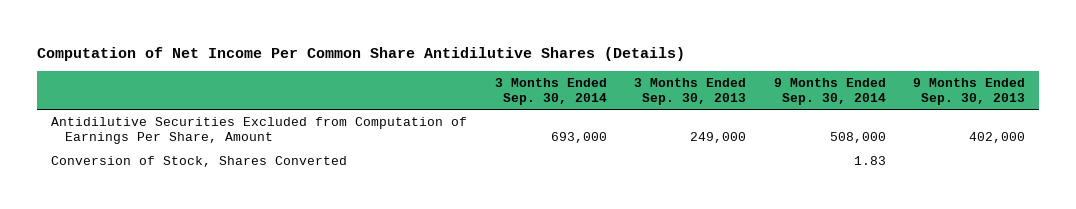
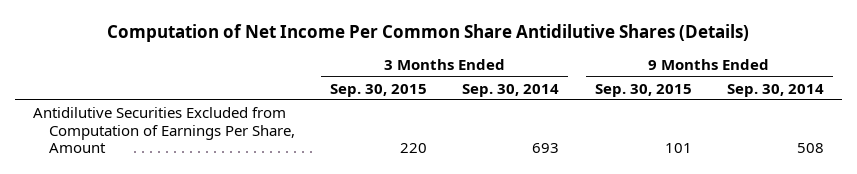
[634,77,747,106] 3 Months Ended Sep. 30, 2013 -> none
[913,77,1026,106] 9 Months Ended Sep. 30, 2013 -> none
none -> [330,83,428,97] Sep. 30, 2015
none -> [594,83,692,97] Sep. 30, 2015
[51,155,348,167] Conversion of Stock, Shares Converted -> none
[550,132,607,144] 693,000 -> [532,143,560,154] 693
[829,132,886,144] 508,000 -> [796,143,824,154] 508

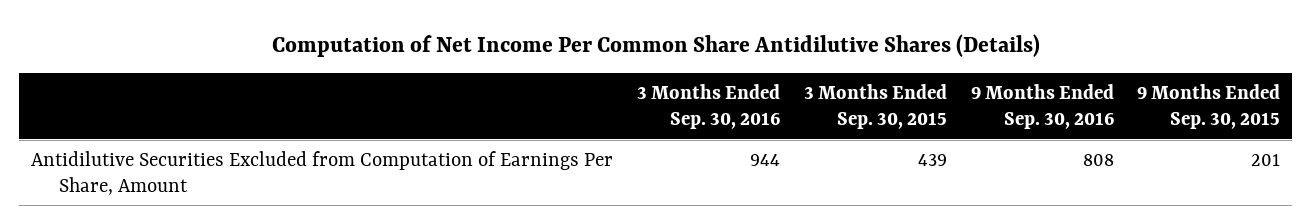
[462,83,560,97] Sep. 30, 2014 -> none
[726,83,824,97] Sep. 30, 2014 -> none
none -> [636,84,780,129] 3 Months Ended Sep. 30, 2016
none -> [970,84,1114,129] 9 Months Ended Sep. 30, 2016
[400,143,428,154] 220 -> [917,153,947,166] 439
[664,143,692,154] 101 -> [1251,153,1281,166] 201

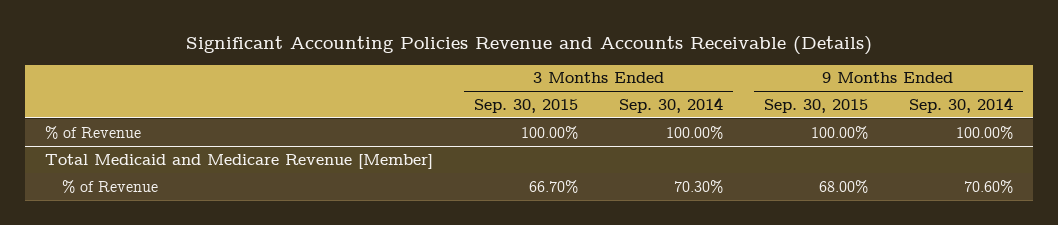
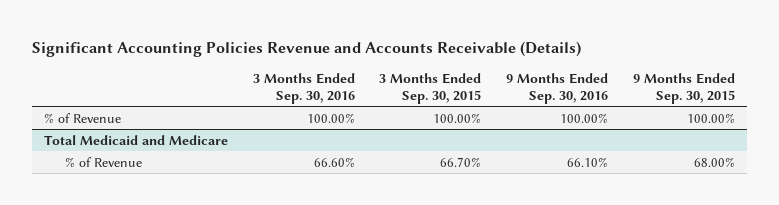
[619,96,724,113] Sep. 30, 2014 -> none
[908,96,1013,113] Sep. 30, 2014 -> none
none -> [252,73,355,104] 3 Months Ended Sep. 30, 2016
none -> [506,73,609,104] 9 Months Ended Sep. 30, 2016
[45,153,434,169] Total Medicaid and Medicare Revenue [Member] -> [44,134,229,145] Total Medicaid and Medicare

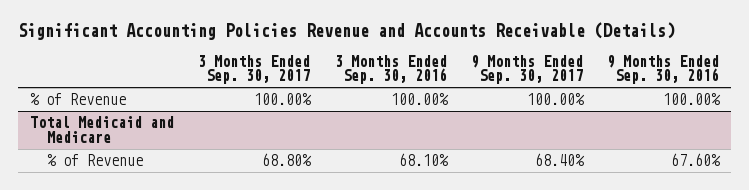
[379,73,482,104] 3 Months Ended Sep. 30, 2015 -> none
[632,73,735,104] 9 Months Ended Sep. 30, 2015 -> none
none -> [198,54,311,85] 3 Months Ended Sep. 30, 2017
none -> [470,54,583,85] 9 Months Ended Sep. 30, 2017
[313,156,355,167] 66.60% -> [398,153,449,167] 68.10%
[567,156,609,167] 66.10% -> [670,153,721,167] 67.60%

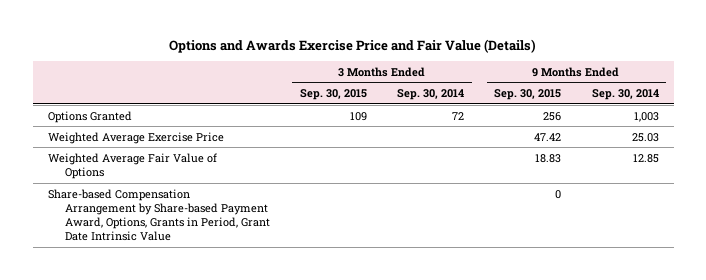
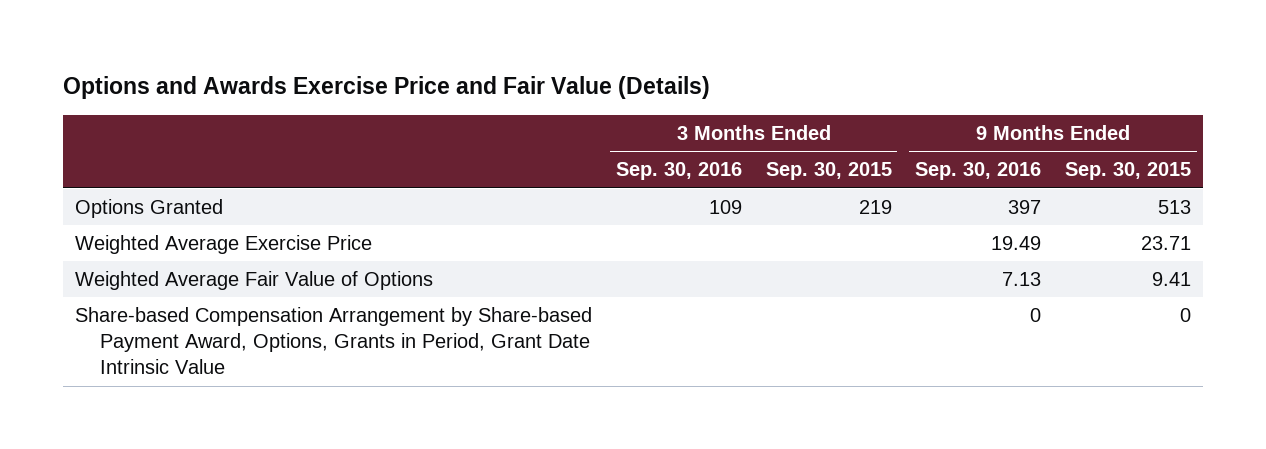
[397,89,465,101] Sep. 30, 2014 -> none
[591,89,659,101] Sep. 30, 2014 -> none
none -> [615,162,742,181] Sep. 30, 2016
none -> [915,162,1042,181] Sep. 30, 2016
[349,111,367,121] 109 -> [858,200,892,215] 219
[543,111,562,121] 256 -> [1158,200,1192,215] 513
[534,132,562,141] 47.42 -> [1141,236,1192,251] 23.71
[535,153,562,163] 18.83 -> [1152,272,1192,287] 9.41

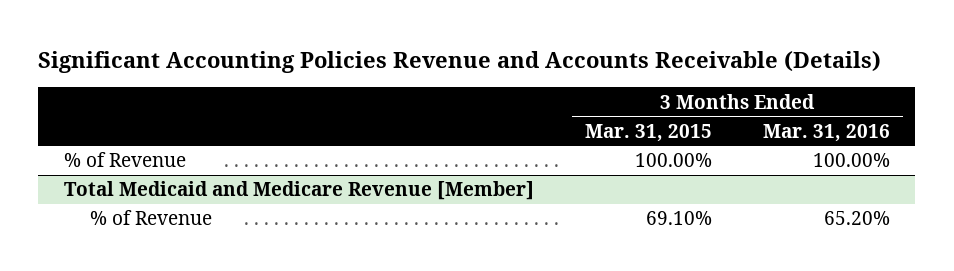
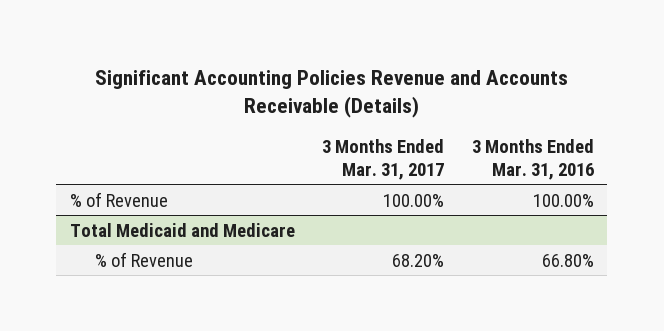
[584,123,712,142] Mar. 31, 2015 -> none
none -> [322,139,445,180] 3 Months Ended Mar. 31, 2017
[63,181,534,201] Total Medicaid and Medicare Revenue [Member] -> [70,222,296,237] Total Medicaid and Medicare
[823,211,890,226] 65.20% -> [541,253,594,267] 66.80%

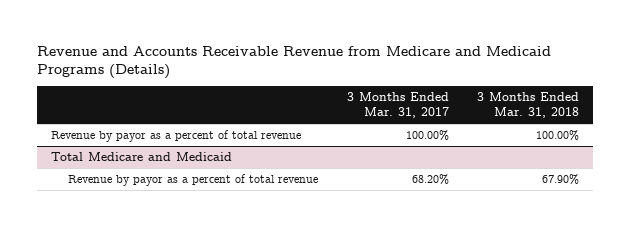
[94,69,568,119] Significant Accounting Policies Revenue and Accounts Receivable (Details) -> [36,45,551,80] Revenue and Accounts Receivable Revenue from Medicare and Medicaid Programs (Details)
[471,139,594,180] 3 Months Ended Mar. 31, 2016 -> none
none -> [477,92,580,119] 3 Months Ended Mar. 31, 2018
[70,191,169,207] % of Revenue -> [51,129,302,142] Revenue by payor as a percent of total revenue
[70,222,296,237] Total Medicaid and Medicare -> [51,151,233,161] Total Medicare and Medicaid
[94,251,193,267] % of Revenue -> [68,173,319,186] Revenue by payor as a percent of total revenue

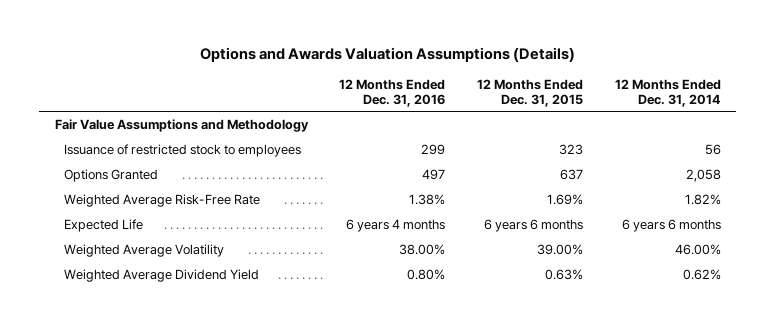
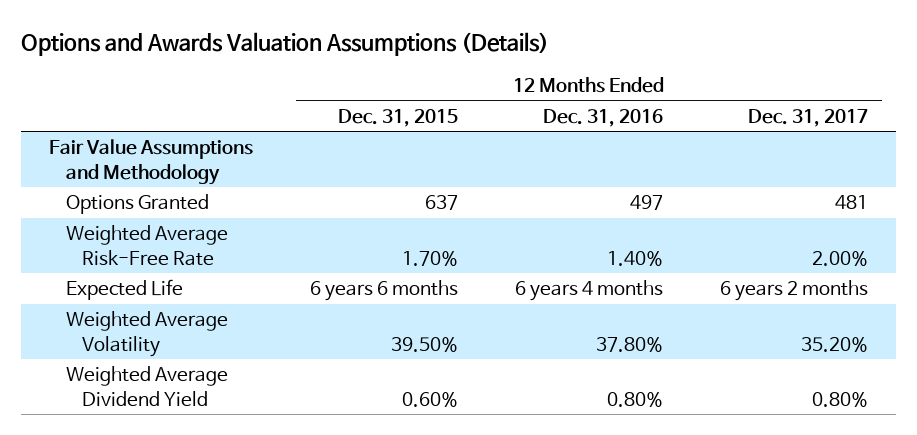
[614,78,721,107] 12 Months Ended Dec. 31, 2014 -> none
none -> [747,108,868,127] Dec. 31, 2017
[64,143,302,157] Issuance of restricted stock to employees -> none
[409,193,446,205] 1.38% -> [606,250,663,266] 1.40%
[546,193,583,205] 1.69% -> [402,250,459,266] 1.70%
[399,243,446,255] 38.00% -> [595,336,663,352] 37.80%
[536,243,583,255] 39.00% -> [391,336,459,352] 39.50%
[544,268,583,280] 0.63% -> [402,391,459,407] 0.60%

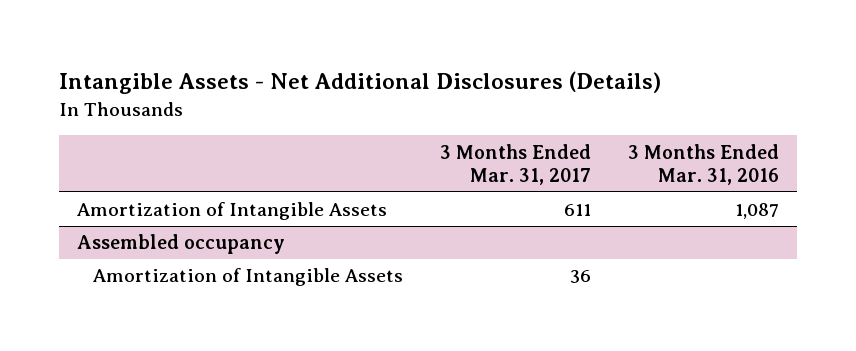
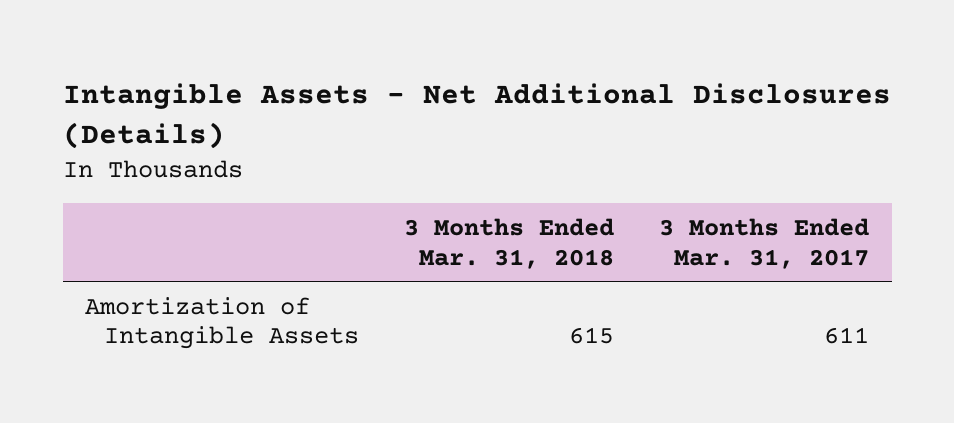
[627,143,779,185] 3 Months Ended Mar. 31, 2016 -> none
none -> [404,217,615,269] 3 Months Ended Mar. 31, 2018
[77,234,286,255] Assembled occupancy -> none
[93,268,404,287] Amortization of Intangible Assets -> none

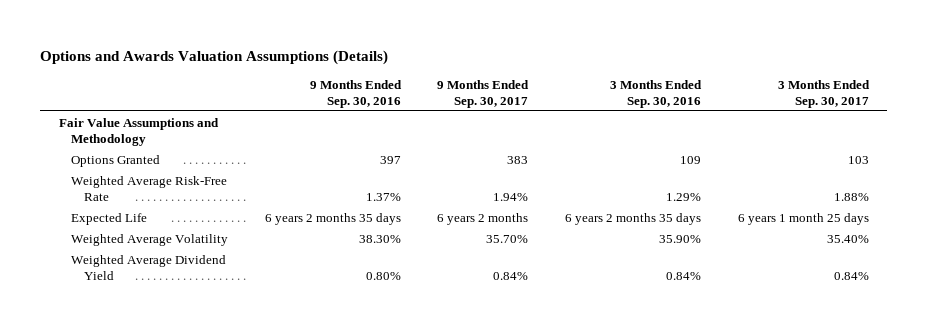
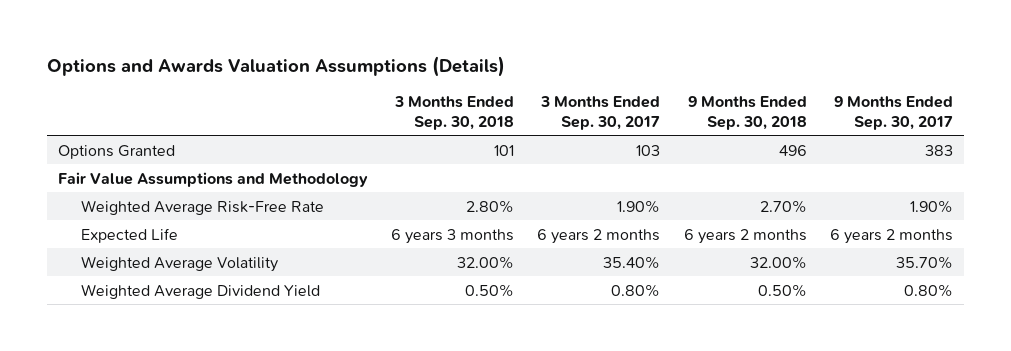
[309,79,402,108] 9 Months Ended Sep. 30, 2016 -> none
[610,79,703,108] 3 Months Ended Sep. 30, 2016 -> none
none -> [394,96,515,130] 3 Months Ended Sep. 30, 2018
none -> [687,96,807,130] 9 Months Ended Sep. 30, 2018
[58,117,219,146] Fair Value Assumptions and Methodology -> [58,171,369,187] Fair Value Assumptions and Methodology
[493,192,529,201] 1.94% -> [909,199,953,213] 1.90%
[833,192,869,201] 1.88% -> [617,199,661,213] 1.90%
[737,212,869,225] 6 years 1 month 25 days -> [537,228,661,244] 6 years 2 months
[493,271,529,280] 0.84% -> [903,283,953,297] 0.80%
[833,271,869,280] 0.84% -> [611,283,661,297] 0.80%

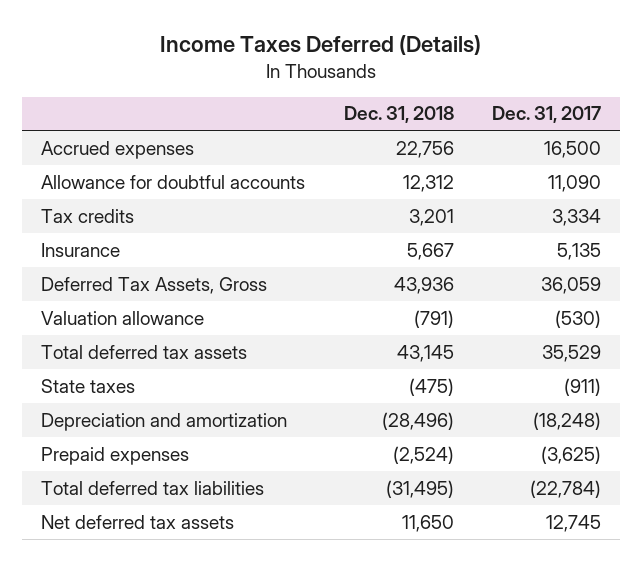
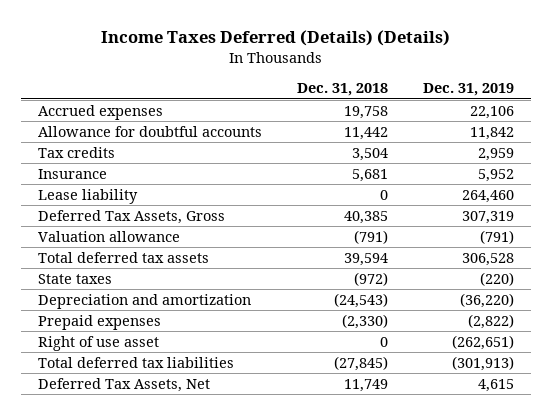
[160,34,482,55] Income Taxes Deferred (Details) -> [101,30,451,47] Income Taxes Deferred (Details) (Details)
[491,106,601,124] Dec. 31, 2017 -> none
none -> [422,83,514,97] Dec. 31, 2019
[395,140,454,158] 22,756 -> [344,105,389,119] 19,758
[402,174,454,192] 12,312 -> [344,126,389,140] 11,442
[408,208,454,226] 3,201 -> [352,147,389,161] 3,504
[406,242,454,260] 5,667 -> [352,168,389,182] 5,681
none -> [38,188,139,204] Lease liability
[393,276,454,294] 43,936 -> [344,210,389,224] 40,385
[396,344,454,362] 43,145 -> [344,252,389,266] 39,594
[408,377,454,396] (475) -> [354,271,389,286] (972)
[381,411,454,430] (28,496) -> [334,292,389,308] (24,543)
[392,445,454,464] (2,524) -> [342,313,389,329] (2,330)
none -> [38,335,160,351] Right of use asset
[385,479,454,498] (31,495) -> [334,355,389,371] (27,845)
[41,514,235,529] Net deferred tax assets -> [38,377,211,392] Deferred Tax Assets, Net
[401,514,454,532] 11,650 -> [344,378,389,392] 11,749

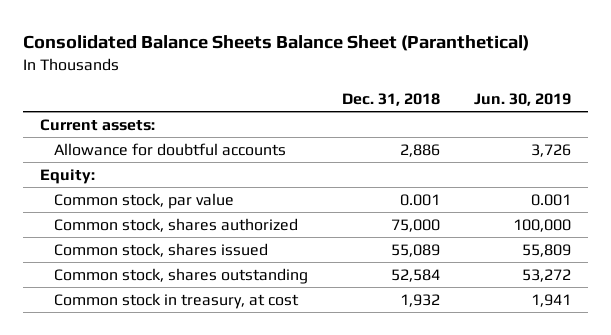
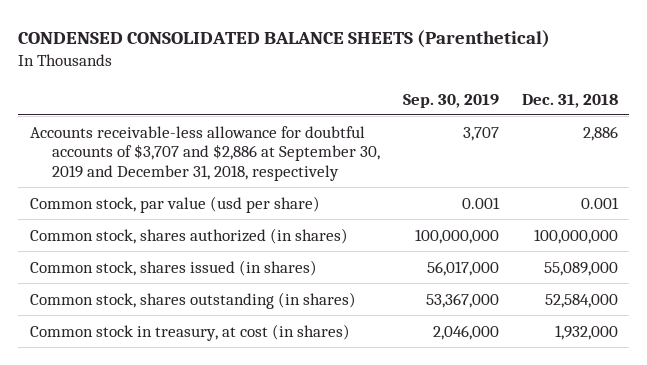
[23,35,530,52] Consolidated Balance Sheets Balance Sheet (Paranthetical) -> [18,29,551,48] CONDENSED CONSOLIDATED BALANCE SHEETS (Parenthetical)
[473,92,571,106] Jun. 30, 2019 -> none
none -> [402,93,499,108] Sep. 30, 2019
[40,118,156,131] Current assets: -> none
[40,168,96,184] Equity: -> none
[53,142,286,156] Allowance for doubtful accounts -> [29,125,380,182] Accounts receivable-less allowance for doubtful accounts of $3,707 and $2,886 at September 30, 2019 and December 31, 2018, respectively
[53,192,234,209] Common stock, par value -> [29,195,320,213] Common stock, par value (usd per share)
[53,217,298,232] Common stock, shares authorized -> [29,227,348,244] Common stock, shares authorized (in shares)
[390,218,440,232] 75,000 -> [533,228,618,244] 100,000,000
[53,242,268,257] Common stock, shares issued -> [29,259,317,276] Common stock, shares issued (in shares)
[390,243,440,257] 55,089 -> [543,261,618,276] 55,089,000
[53,267,308,284] Common stock, shares outstanding -> [29,291,356,309] Common stock, shares outstanding (in shares)
[390,268,440,282] 52,584 -> [544,293,618,308] 52,584,000
[53,292,299,309] Common stock in treasury, at cost -> [29,323,350,341] Common stock in treasury, at cost (in shares)
[399,293,440,307] 1,932 -> [554,324,618,340] 1,932,000

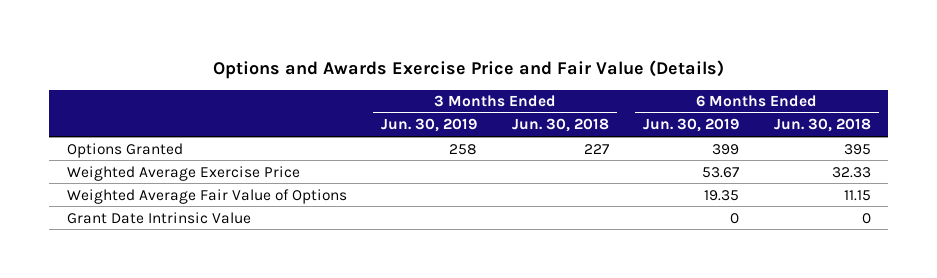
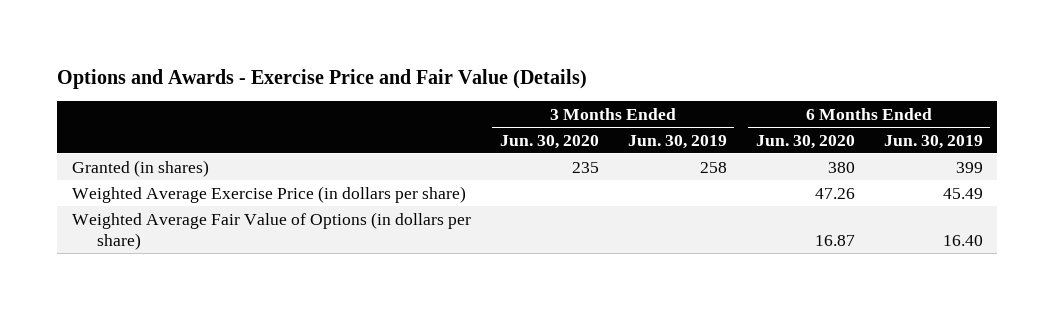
[212,59,724,79] Options and Awards Exercise Price and Fair Value (Details) -> [56,68,587,89] Options and Awards - Exercise Price and Fair Value (Details)
[511,118,609,133] Jun. 30, 2018 -> none
[773,118,871,133] Jun. 30, 2018 -> none
none -> [499,134,599,149] Jun. 30, 2020
none -> [755,134,855,149] Jun. 30, 2020
[66,211,251,224] Grant Date Intrinsic Value -> none
[66,142,183,158] Options Granted -> [71,159,209,177] Granted (in shares)
[66,165,300,181] Weighted Average Exercise Price -> [71,185,466,203] Weighted Average Exercise Price (in dollars per share)
[702,166,740,178] 53.67 -> [942,187,983,199] 45.49
[66,188,347,204] Weighted Average Fair Value of Options -> [71,211,471,250] Weighted Average Fair Value of Options (in dollars per share)
[704,189,740,201] 19.35 -> [942,234,983,246] 16.40

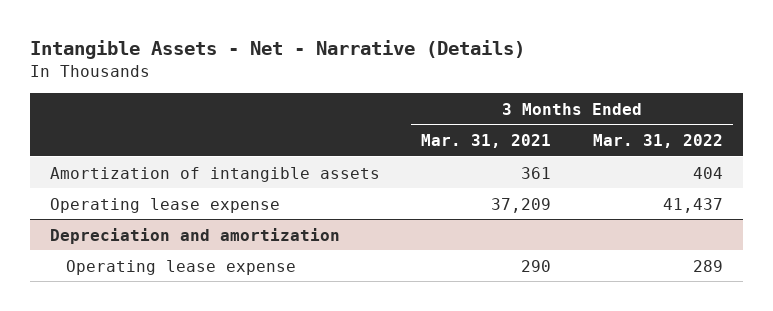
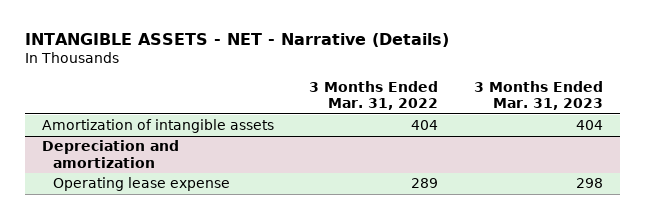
[29,39,525,59] Intangible Assets - Net - Narrative (Details) -> [24,33,449,48] INTANGIBLE ASSETS - NET - Narrative (Details)
[421,134,552,149] Mar. 31, 2021 -> none
none -> [473,80,603,111] 3 Months Ended Mar. 31, 2023
[50,197,281,213] Operating lease expense -> none

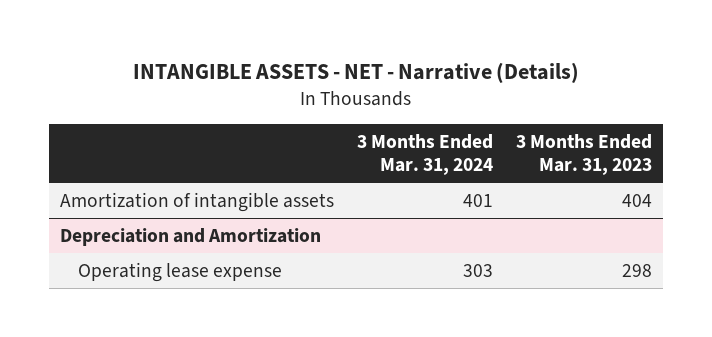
[309,80,439,111] 3 Months Ended Mar. 31, 2022 -> none
none -> [357,133,494,176] 3 Months Ended Mar. 31, 2024
[42,140,180,168] Depreciation and amortization -> [60,227,322,246] Depreciation and Amortization

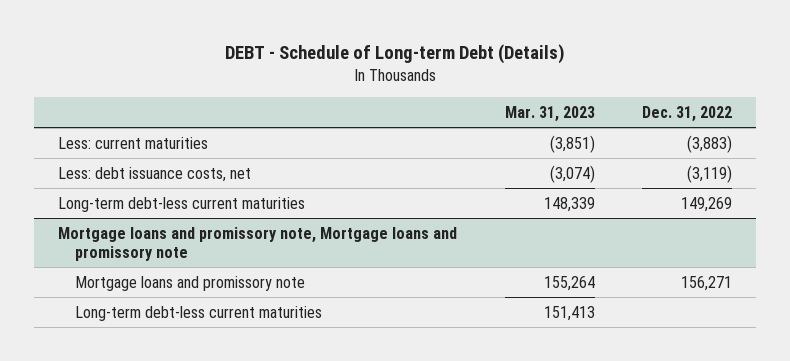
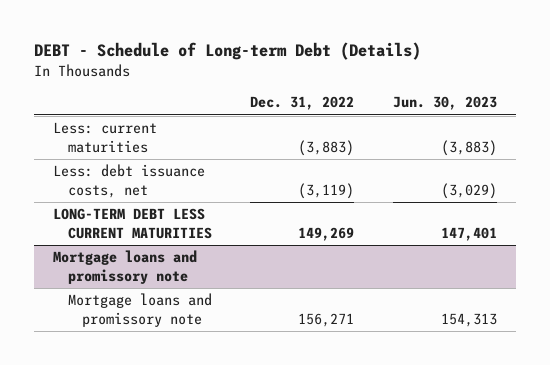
[504,105,595,122] Mar. 31, 2023 -> none
none -> [392,96,497,111] Jun. 30, 2023
[58,196,306,212] Long-term debt-less current maturities -> [53,208,212,239] LONG-TERM DEBT LESS CURRENT MATURITIES
[58,226,458,261] Mortgage loans and promissory note, Mortgage loans and promissory note -> [53,250,198,284] Mortgage loans and promissory note
[74,305,322,321] Long-term debt-less current maturities -> none

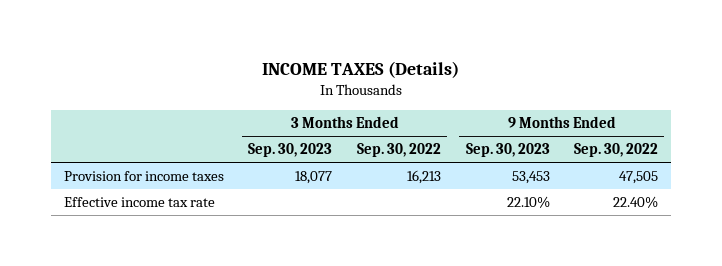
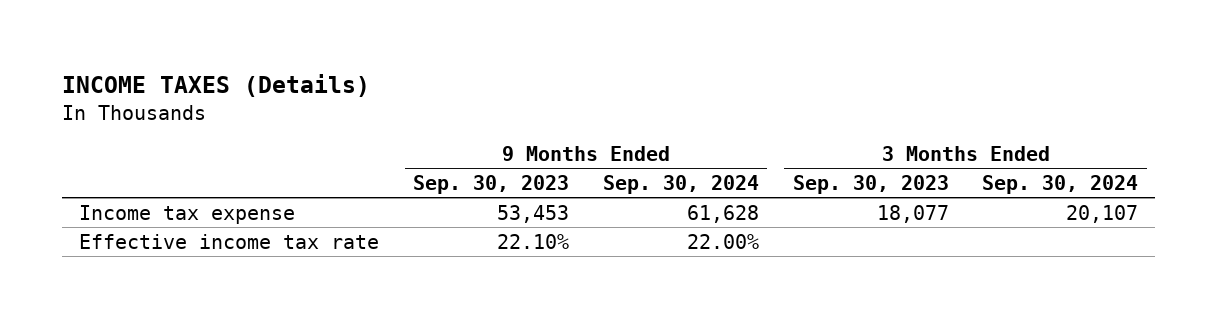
[356,143,441,158] Sep. 30, 2022 -> none
[574,143,659,158] Sep. 30, 2022 -> none
none -> [602,175,759,195] Sep. 30, 2024
none -> [982,175,1139,195] Sep. 30, 2024
[63,171,224,182] Provision for income taxes -> [79,204,296,224] Income tax expense

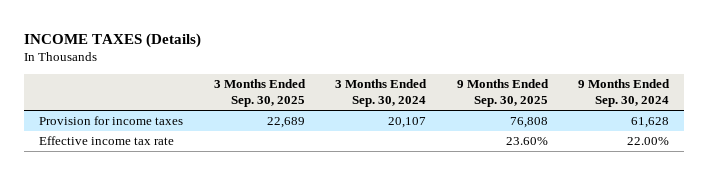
[413,175,570,195] Sep. 30, 2023 -> none
[792,175,949,195] Sep. 30, 2023 -> none
none -> [213,79,306,108] 3 Months Ended Sep. 30, 2025
none -> [456,79,549,108] 9 Months Ended Sep. 30, 2025
[79,204,296,224] Income tax expense -> [39,116,184,126] Provision for income taxes

